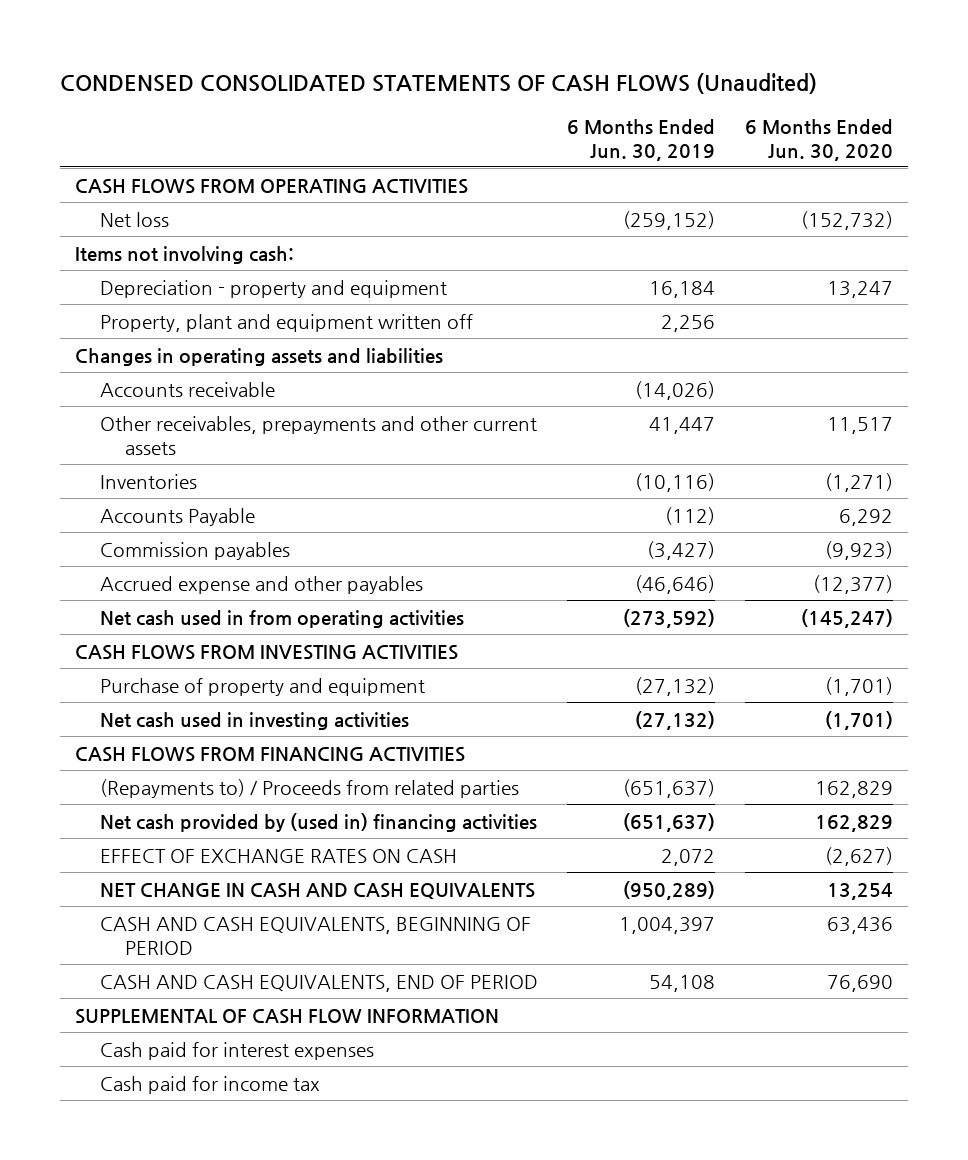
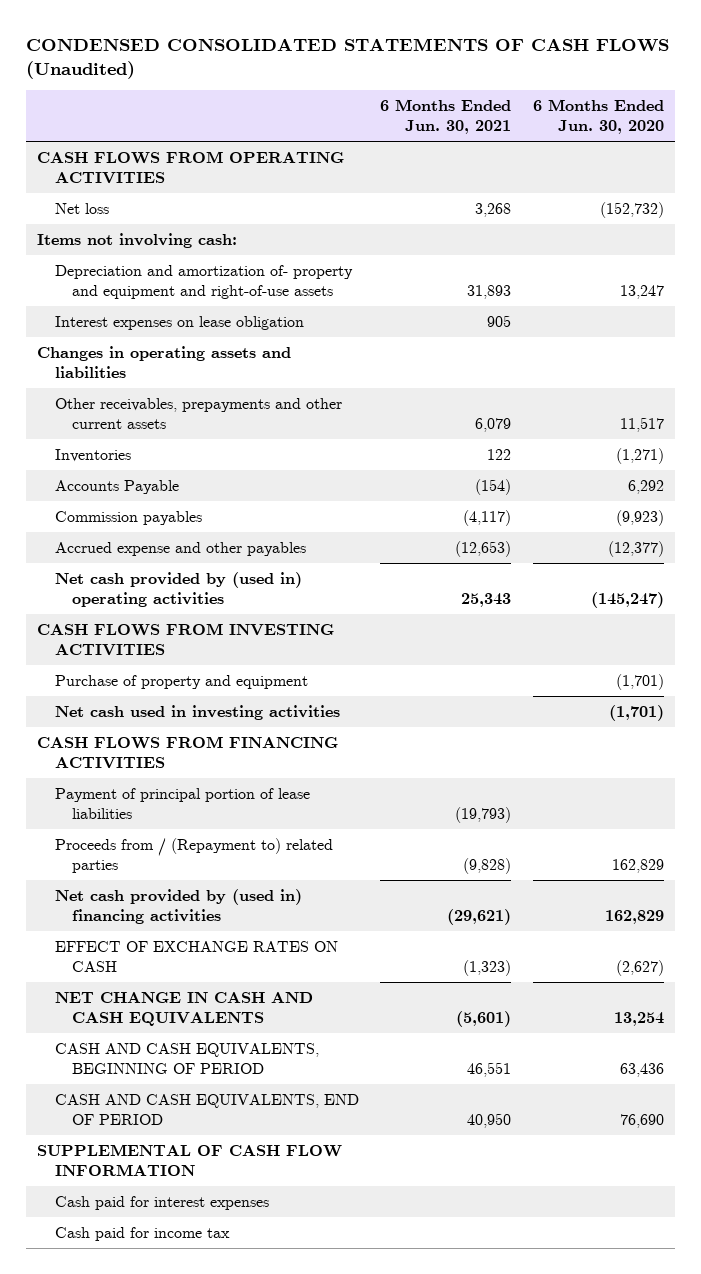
[567,118,716,161] 6 Months Ended Jun. 30, 2019 -> none
none -> [380,99,512,134] 6 Months Ended Jun. 30, 2021
[99,313,473,332] Property, plant and equipment written off -> none
[99,279,447,298] Depreciation - property and equipment -> [54,264,353,299] Depreciation and amortization of- property and equipment and right-of-use assets
none -> [54,315,304,330] Interest expenses on lease obligation
[99,381,275,397] Accounts receivable -> none
[99,609,464,628] Net cash used in from operating activities -> [54,571,302,607] Net cash provided by (used in) operating activities
none -> [54,787,310,819] Payment of principal portion of lease liabilities
[99,778,519,798] (Repayments to) / Proceeds from related parties -> [54,837,333,873] Proceeds from / (Repayment to) related parties

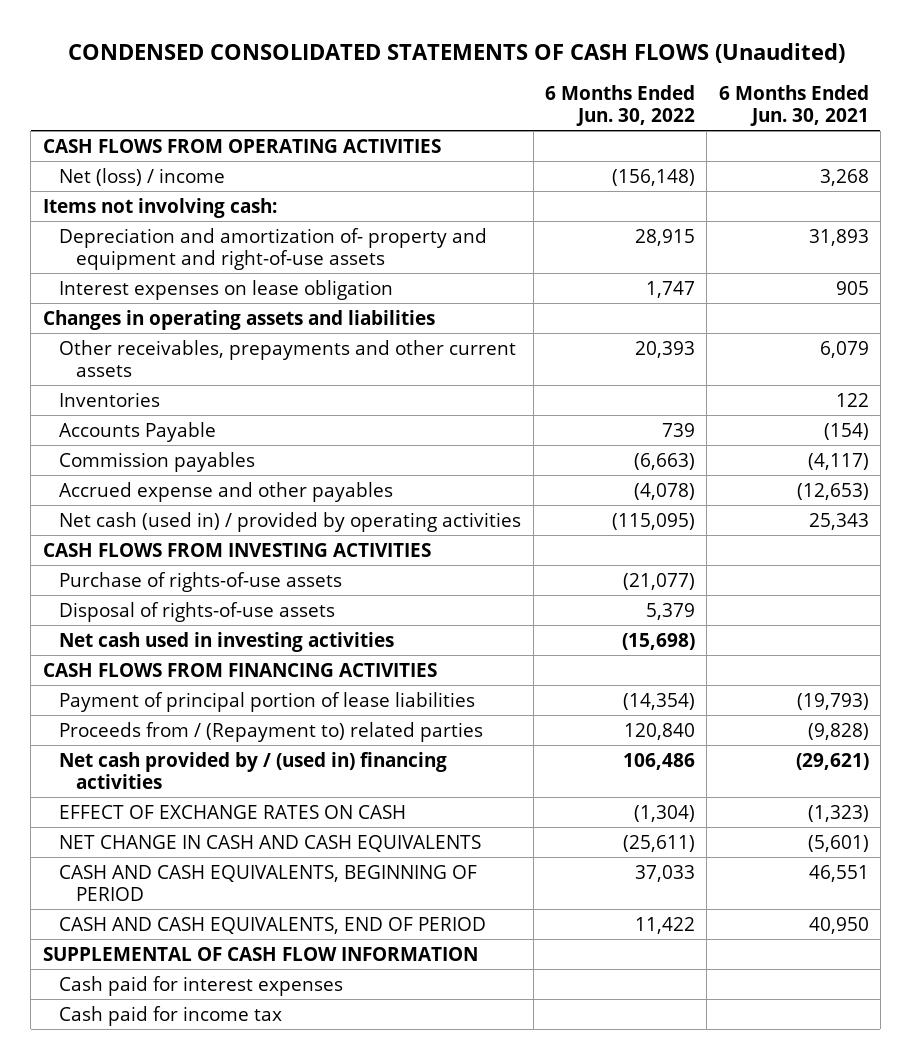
[532,99,664,134] 6 Months Ended Jun. 30, 2020 -> none
none -> [545,84,696,126] 6 Months Ended Jun. 30, 2022
[54,202,109,214] Net loss -> [59,167,226,186] Net (loss) / income
[54,571,302,607] Net cash provided by (used in) operating activities -> [59,511,522,532] Net cash (used in) / provided by operating activities
[54,674,308,689] Purchase of property and equipment -> [59,571,343,592] Purchase of rights-of-use assets
none -> [59,601,336,622] Disposal of rights-of-use assets
[54,888,302,924] Net cash provided by (used in) financing activities -> [59,751,448,789] Net cash provided by / (used in) financing activities

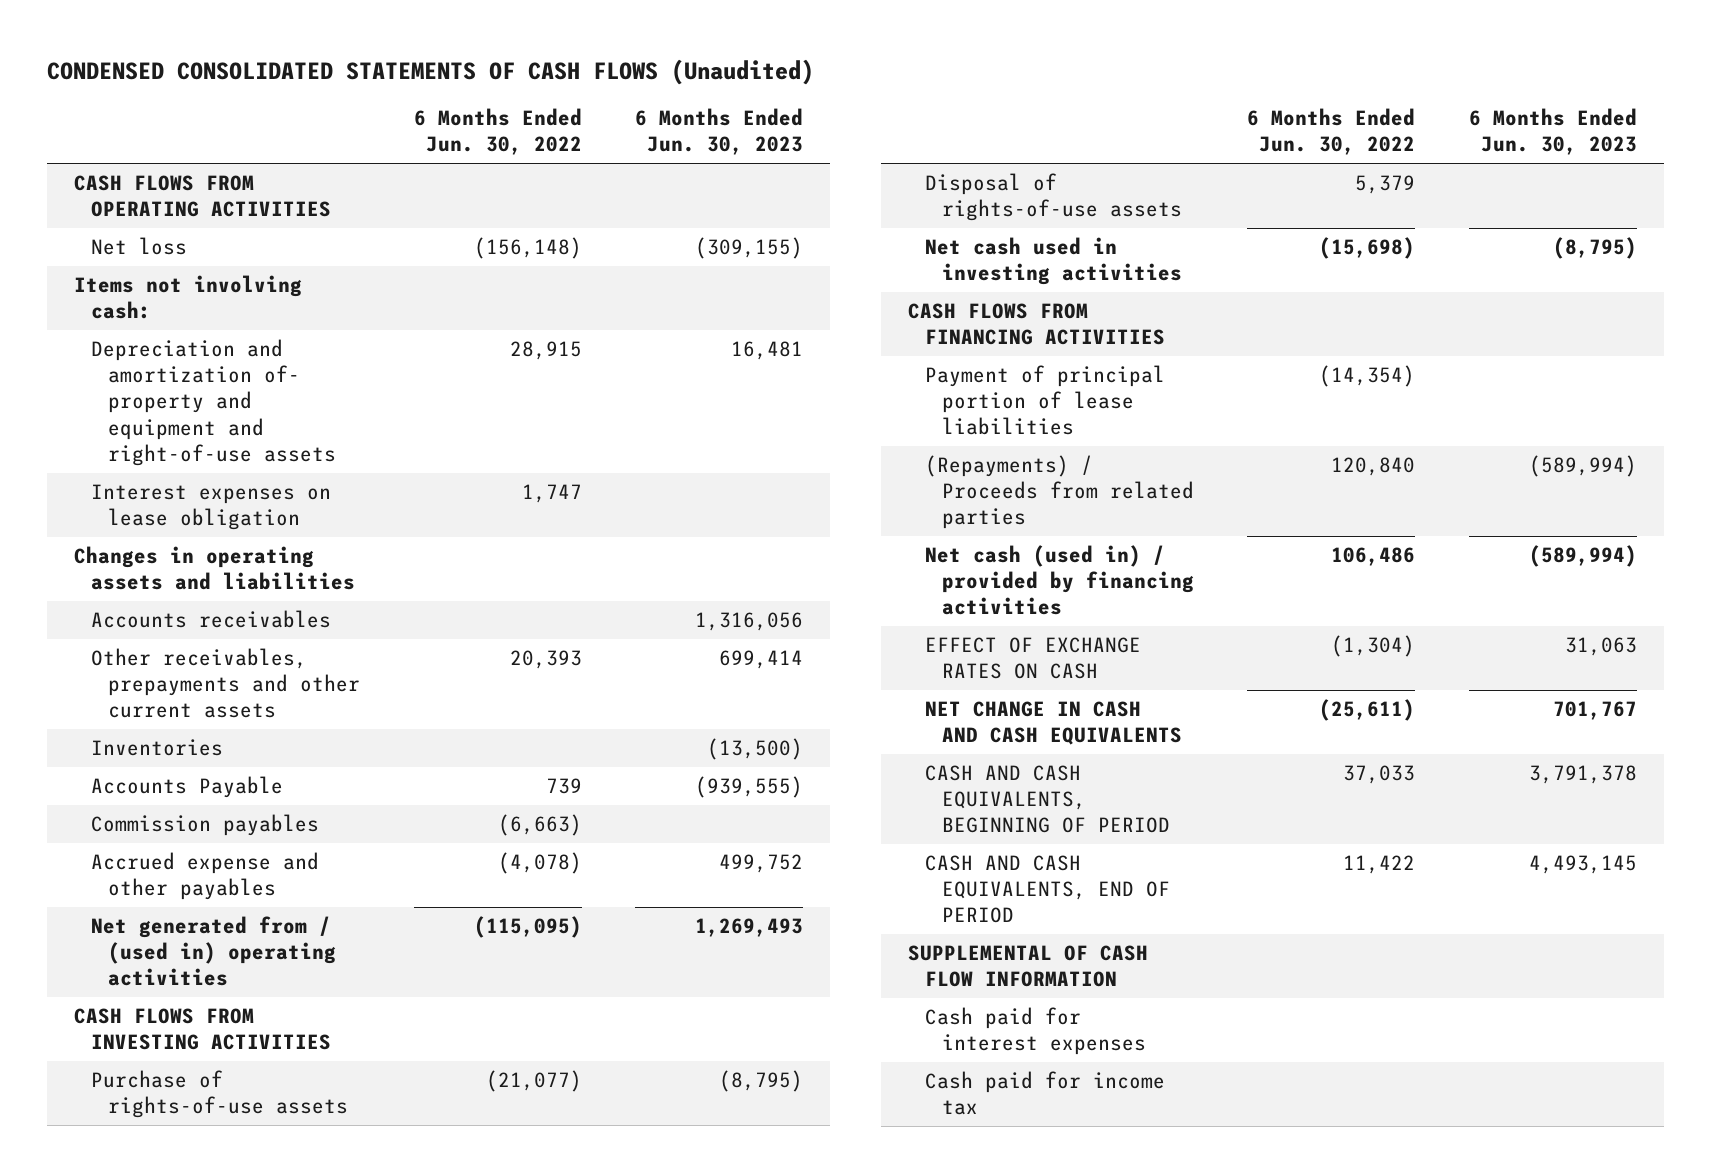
[718,84,869,126] 6 Months Ended Jun. 30, 2021 -> none
none -> [635,108,804,156] 6 Months Ended Jun. 30, 2023
[59,167,226,186] Net (loss) / income -> [91,236,188,255] Net loss
none -> [91,609,332,628] Accounts receivables
[59,511,522,532] Net cash (used in) / provided by operating activities -> [91,915,337,987] Net generated from / (used in) operating activities
[59,721,484,742] Proceeds from / (Repayment to) related parties -> [924,454,1194,530] (Repayments) / Proceeds from related parties
[59,751,448,789] Net cash provided by / (used in) financing activities -> [924,544,1194,616] Net cash (used in) / provided by financing activities

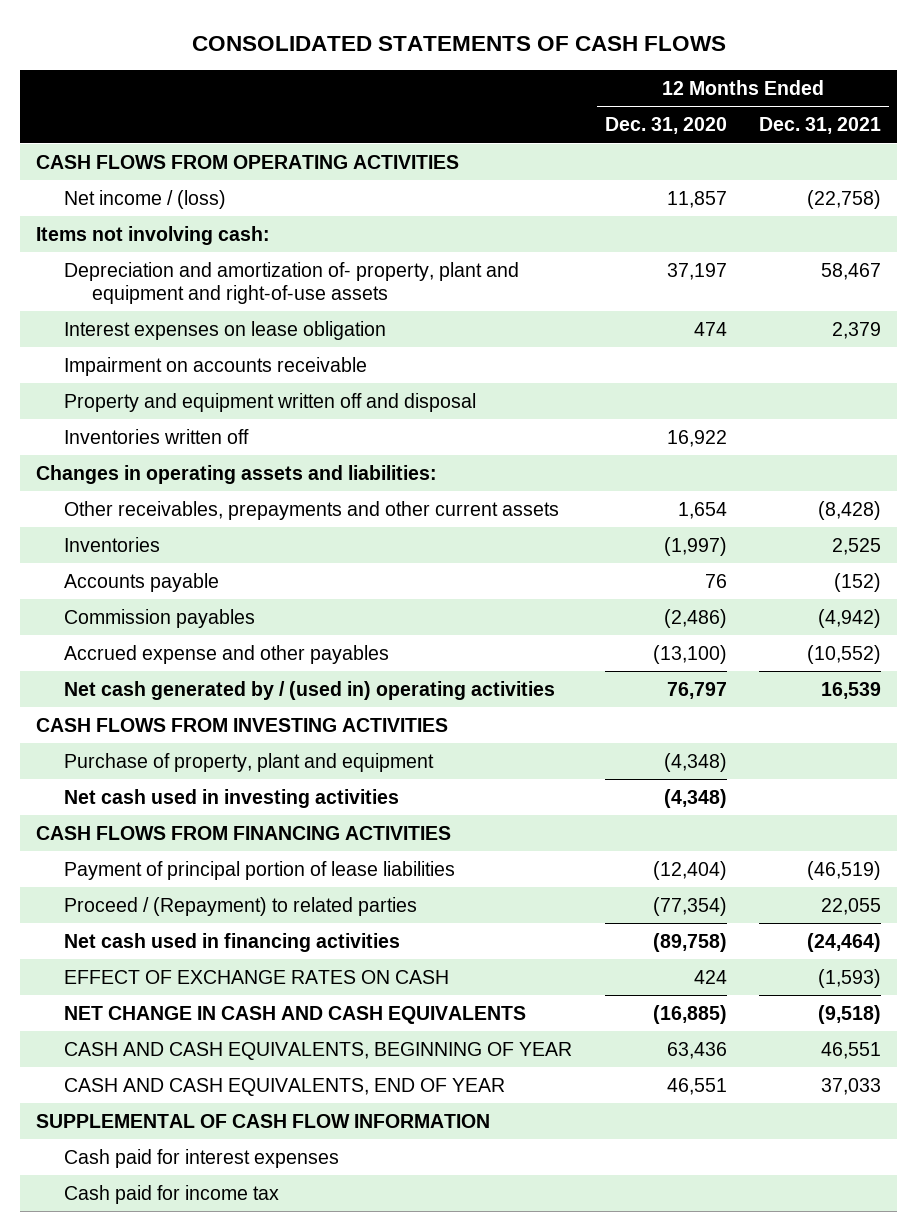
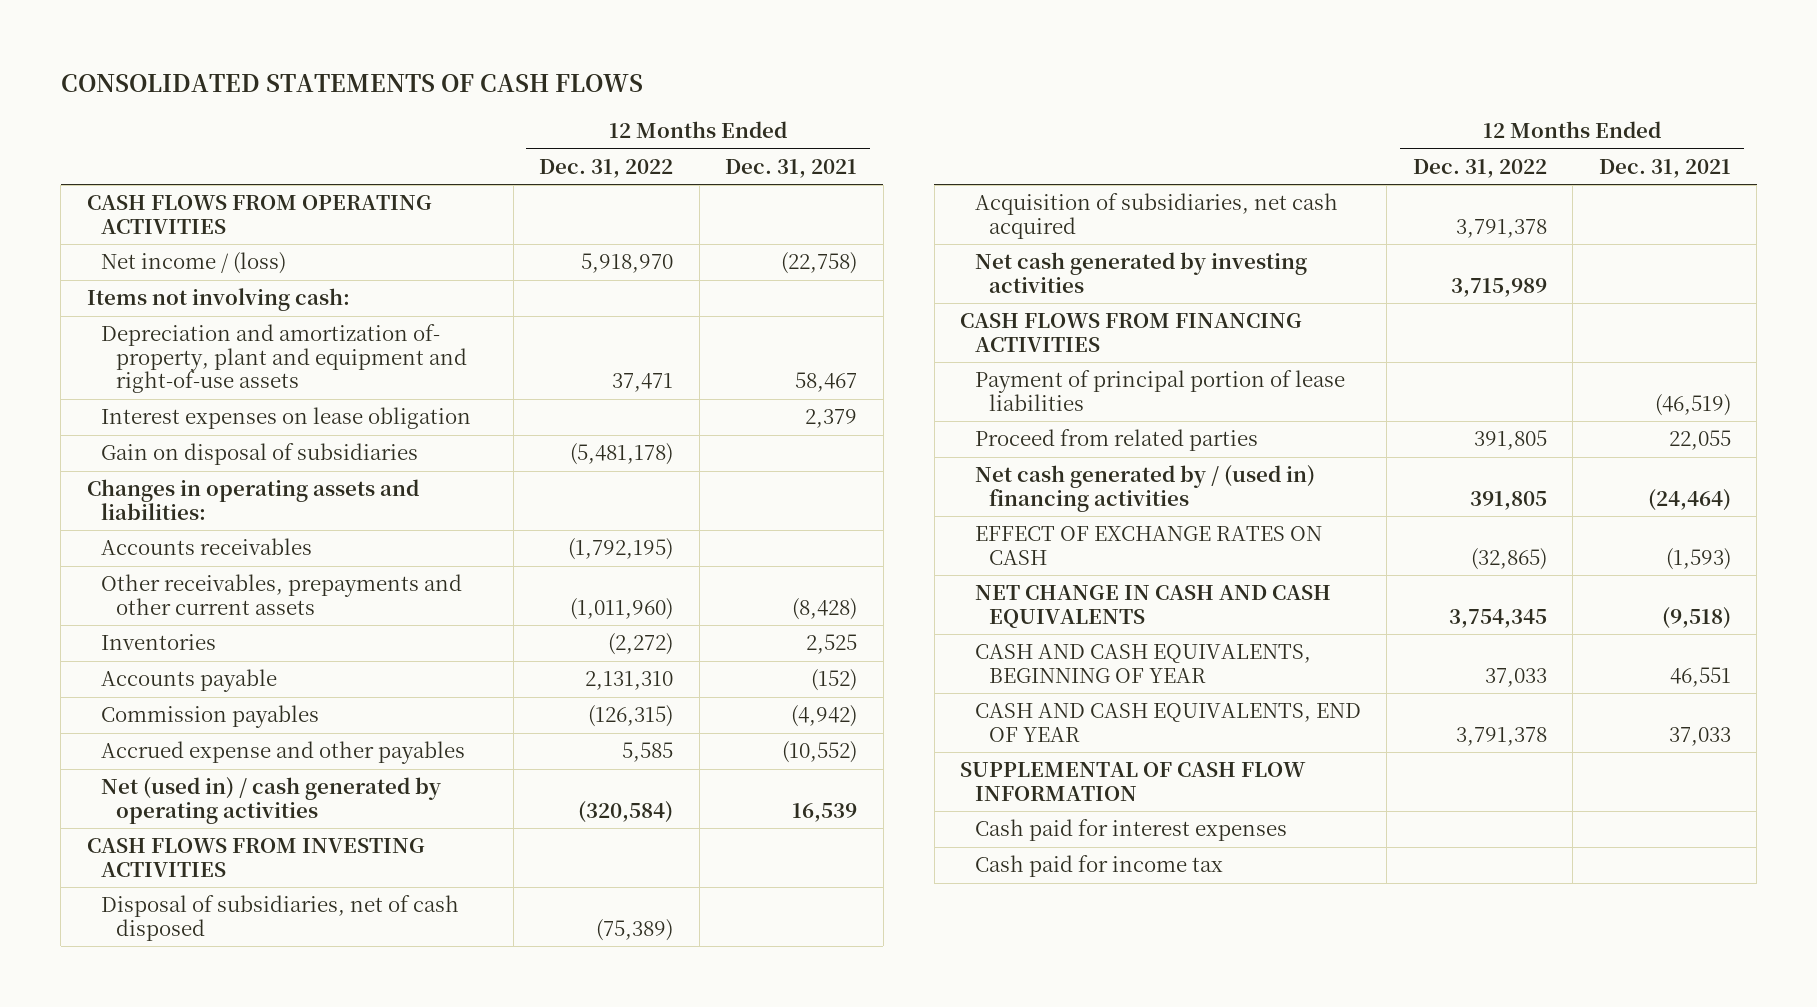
[604,117,727,135] Dec. 31, 2020 -> none
none -> [539,158,674,178] Dec. 31, 2022
[64,356,368,376] Impairment on accounts receivable -> none
[64,392,477,412] Property and equipment written off and disposal -> none
[64,428,250,444] Inventories written off -> none
none -> [101,443,419,466] Gain on disposal of subsidiaries
none -> [101,538,313,556] Accounts receivables
[64,680,556,700] Net cash generated by / (used in) operating activities -> [101,777,442,824] Net (used in) / cash generated by operating activities
[64,752,435,772] Purchase of property, plant and equipment -> none
none -> [101,895,460,941] Disposal of subsidiaries, net of cash disposed
none -> [974,193,1338,239] Acquisition of subsidiaries, net cash acquired
[64,788,400,808] Net cash used in investing activities -> [974,252,1307,293] Net cash generated by investing activities
[64,896,418,916] Proceed / (Repayment) to related parties -> [974,429,1258,452] Proceed from related parties
[64,932,401,952] Net cash used in financing activities -> [974,465,1315,512] Net cash generated by / (used in) financing activities

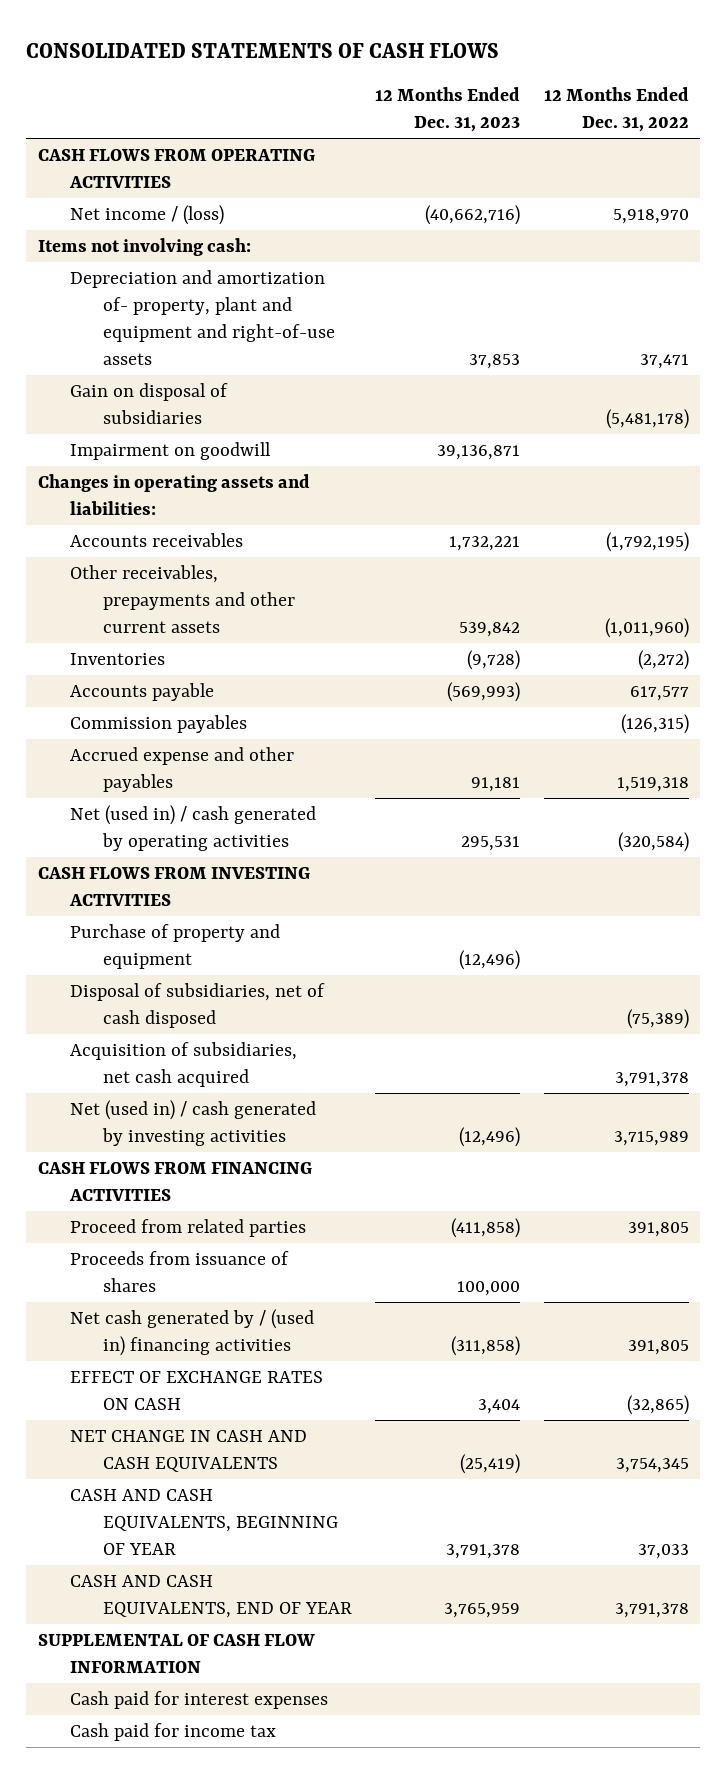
[725,158,858,178] Dec. 31, 2021 -> none
none -> [375,87,521,132] 12 Months Ended Dec. 31, 2023
[101,407,472,430] Interest expenses on lease obligation -> none
none -> [70,441,272,460] Impairment on goodwill
[585,671,674,691] 2,131,310 -> [629,685,689,701] 617,577
[622,742,674,763] 5,585 -> [616,776,689,792] 1,519,318
none -> [70,923,281,969] Purchase of property and equipment
[974,252,1307,293] Net cash generated by investing activities -> [70,1099,317,1146] Net (used in) / cash generated by investing activities
[974,370,1345,411] Payment of principal portion of lease liabilities -> none
none -> [70,1250,290,1292] Proceeds from issuance of shares

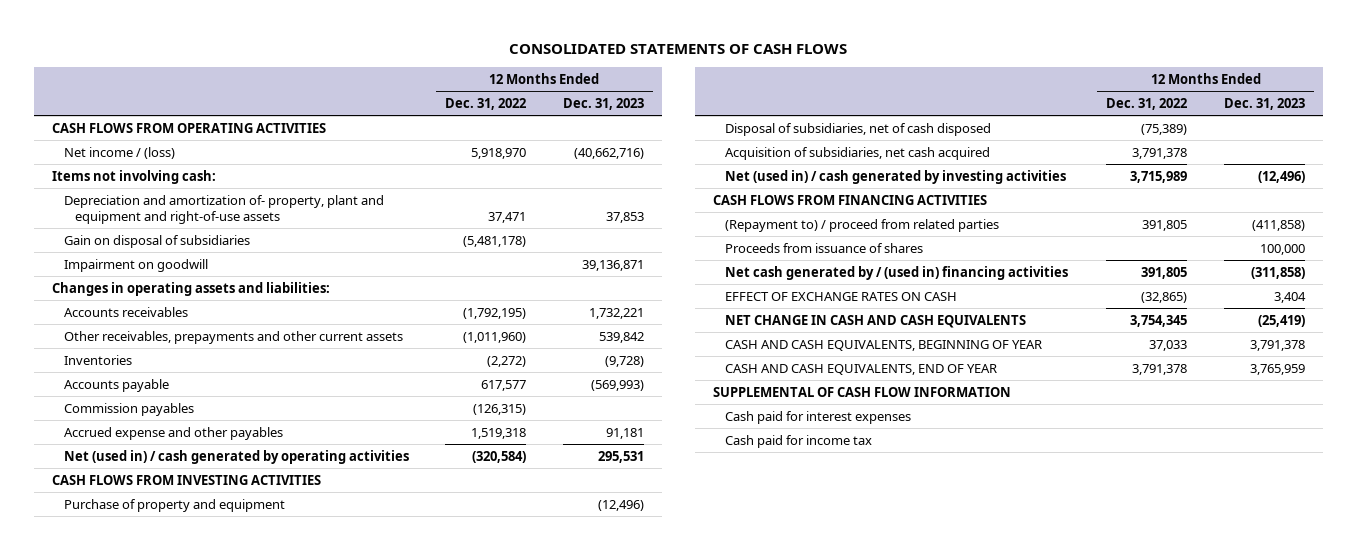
[70,1218,307,1237] Proceed from related parties -> [724,218,999,232] (Repayment to) / proceed from related parties

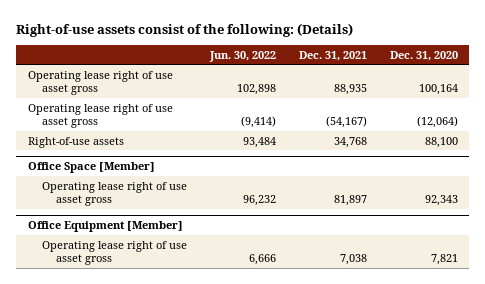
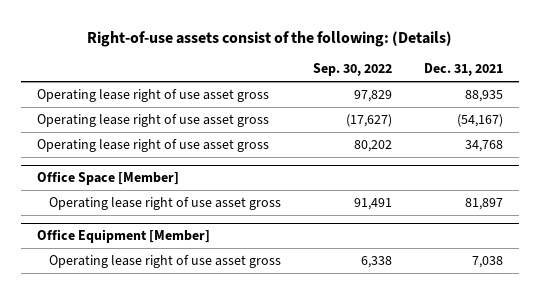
[208,50,276,62] Jun. 30, 2022 -> none
[389,50,458,61] Dec. 31, 2020 -> none
none -> [312,63,392,77] Sep. 30, 2022
[27,136,124,148] Right-of-use assets -> [37,139,270,153] Operating lease right of use asset gross

